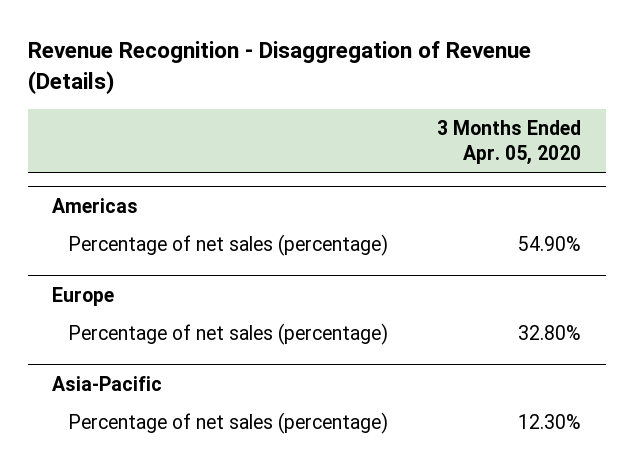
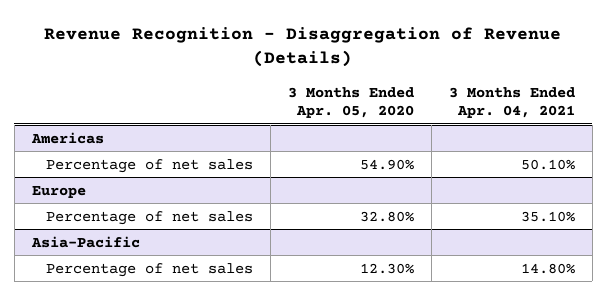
none -> [448,86,575,119] 3 Months Ended Apr. 04, 2021
[68,234,389,257] Percentage of net sales (percentage) -> [46,158,254,173] Percentage of net sales
[68,323,389,346] Percentage of net sales (percentage) -> [46,210,254,225] Percentage of net sales
[68,412,389,435] Percentage of net sales (percentage) -> [46,262,254,277] Percentage of net sales

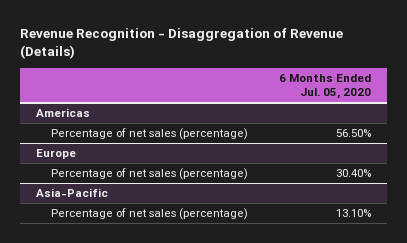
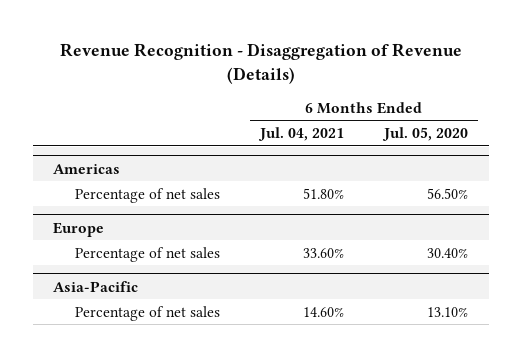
none -> [257,127,344,142] Jul. 04, 2021
[50,128,248,141] Percentage of net sales (percentage) -> [74,187,220,203] Percentage of net sales
[50,168,248,181] Percentage of net sales (percentage) -> [74,246,220,262] Percentage of net sales
[50,208,248,221] Percentage of net sales (percentage) -> [74,305,220,321] Percentage of net sales

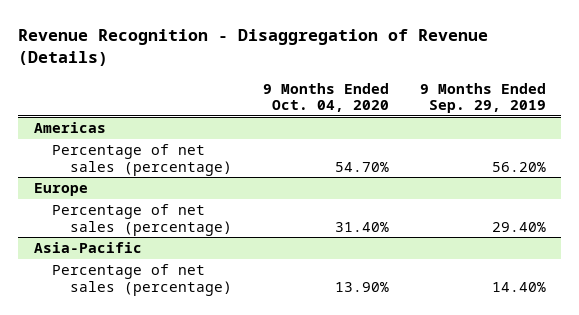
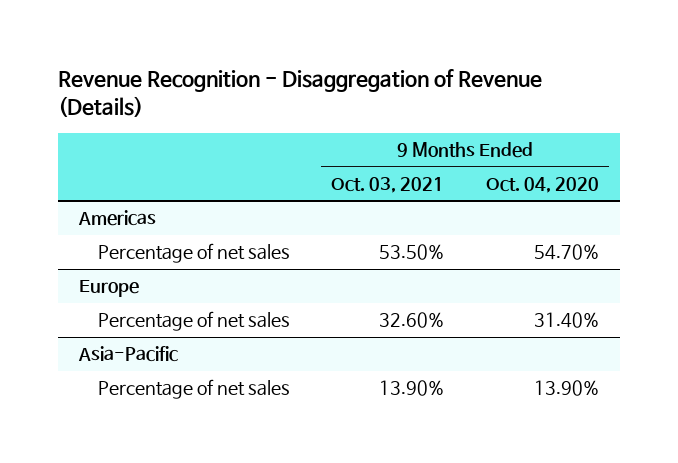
[419,82,546,114] 9 Months Ended Sep. 29, 2019 -> none
none -> [331,176,445,193] Oct. 03, 2021
[51,143,232,176] Percentage of net sales (percentage) -> [97,243,290,264] Percentage of net sales
[51,203,232,236] Percentage of net sales (percentage) -> [97,311,290,332] Percentage of net sales
[51,263,232,296] Percentage of net sales (percentage) -> [97,379,290,400] Percentage of net sales

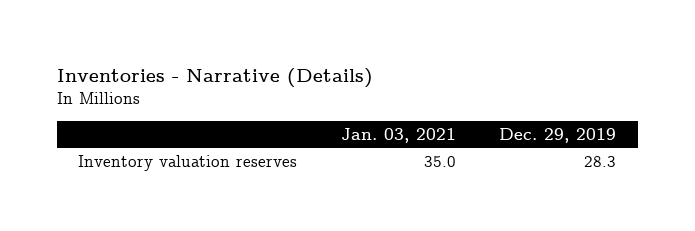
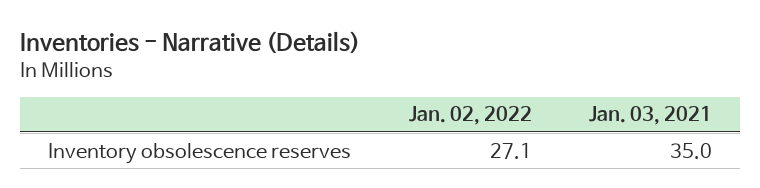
[499,127,617,143] Dec. 29, 2019 -> none
none -> [408,106,532,126] Jan. 02, 2022
[78,154,298,171] Inventory valuation reserves -> [48,142,352,164] Inventory obsolescence reserves

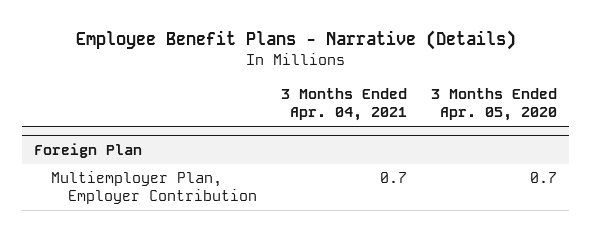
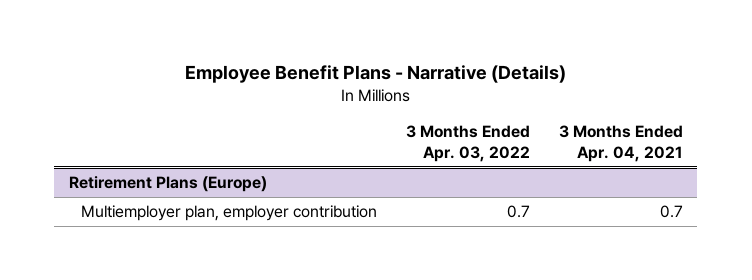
[431,87,558,121] 3 Months Ended Apr. 05, 2020 -> none
none -> [406,125,531,162] 3 Months Ended Apr. 03, 2022
[34,143,143,159] Foreign Plan -> [68,176,267,193] Retirement Plans (Europe)
[50,171,257,205] Multiemployer Plan, Employer Contribution -> [81,205,378,222] Multiemployer plan, employer contribution

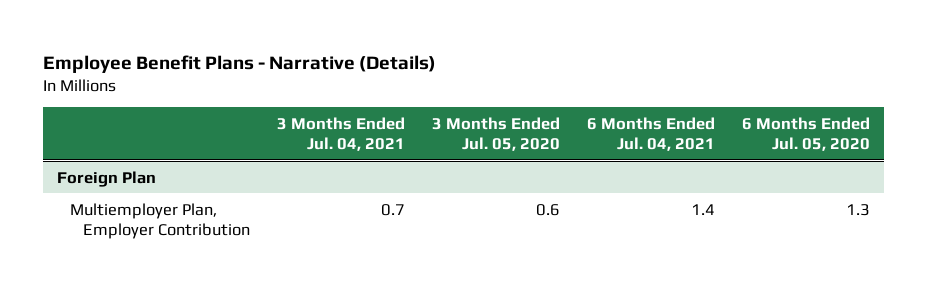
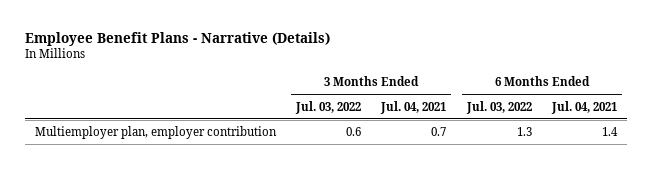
[431,116,560,151] 3 Months Ended Jul. 05, 2020 -> none
[742,116,871,151] 6 Months Ended Jul. 05, 2020 -> none
none -> [295,100,362,114] Jul. 03, 2022
none -> [465,100,532,114] Jul. 03, 2022
[56,170,156,187] Foreign Plan -> none
[69,202,250,239] Multiemployer Plan, Employer Contribution -> [34,126,277,140] Multiemployer plan, employer contribution

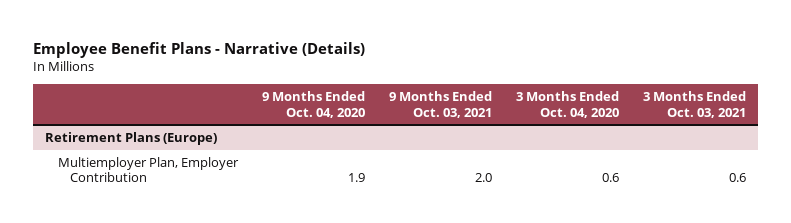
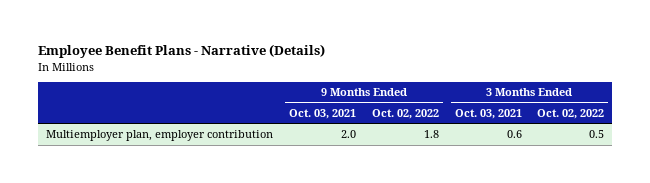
[261,91,365,118] 9 Months Ended Oct. 04, 2020 -> none
[515,91,619,118] 3 Months Ended Oct. 04, 2020 -> none
none -> [371,108,439,119] Oct. 02, 2022
none -> [537,108,605,119] Oct. 02, 2022
[45,131,218,145] Retirement Plans (Europe) -> none
[57,156,239,183] Multiemployer Plan, Employer Contribution -> [46,130,274,142] Multiemployer plan, employer contribution

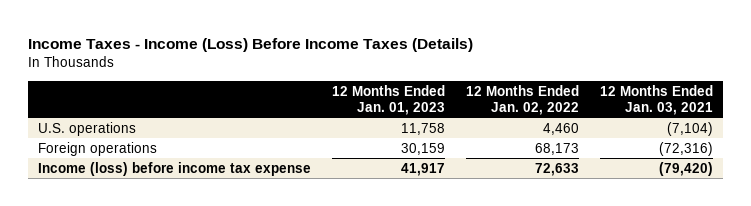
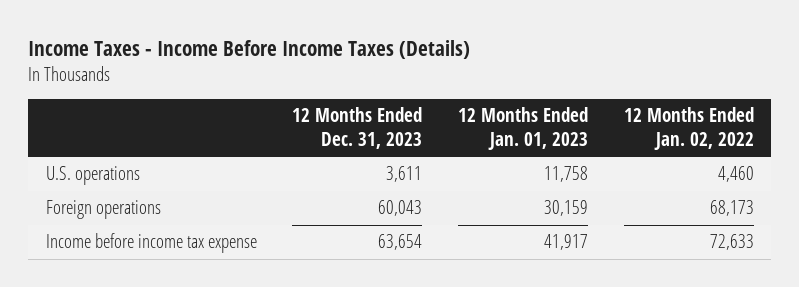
[28,38,474,53] Income Taxes - Income (Loss) Before Income Taxes (Details) -> [27,40,470,60] Income Taxes - Income Before Income Taxes (Details)
[599,84,713,116] 12 Months Ended Jan. 03, 2021 -> none
none -> [292,107,423,149] 12 Months Ended Dec. 31, 2023
[38,161,312,176] Income (loss) before income tax expense -> [45,233,257,254] Income before income tax expense

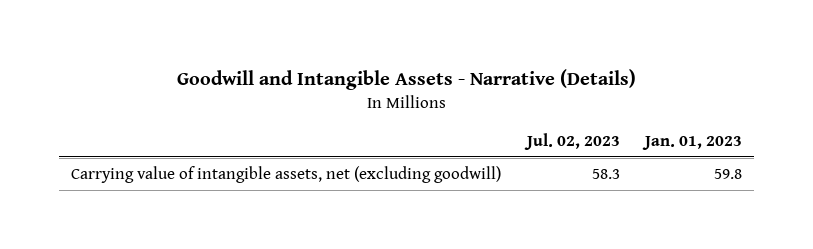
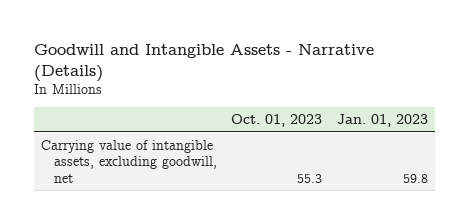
[523,132,620,150] Jul. 02, 2023 -> none
none -> [231,114,323,128] Oct. 01, 2023
[71,166,502,184] Carrying value of intangible assets, net (excluding goodwill) -> [41,139,218,183] Carrying value of intangible assets, excluding goodwill, net

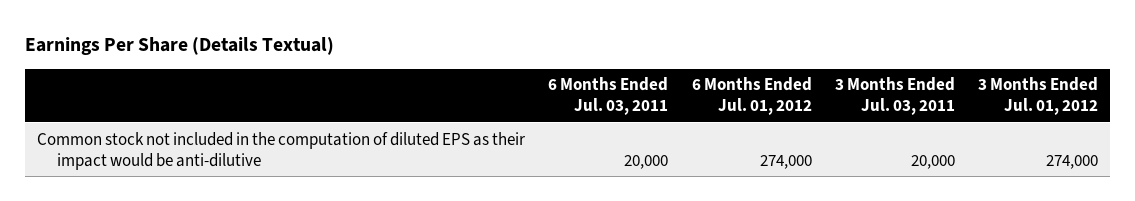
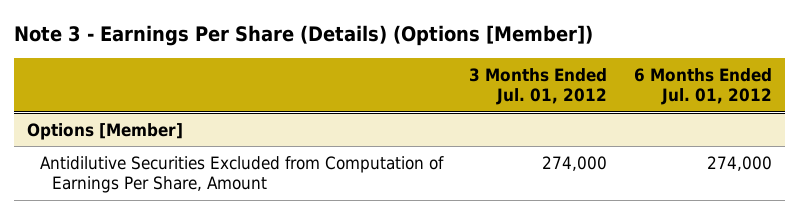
[24,37,334,56] Earnings Per Share (Details Textual) -> [14,24,594,46] Note 3 - Earnings Per Share (Details) (Options [Member])
[548,77,669,116] 6 Months Ended Jul. 03, 2011 -> none
[835,77,956,116] 3 Months Ended Jul. 03, 2011 -> none
none -> [27,122,184,140] Options [Member]
[36,131,525,170] Common stock not included in the computation of diluted EPS as their impact would be anti-dilutive -> [39,155,444,194] Antidilutive Securities Excluded from Computation of Earnings Per Share, Amount

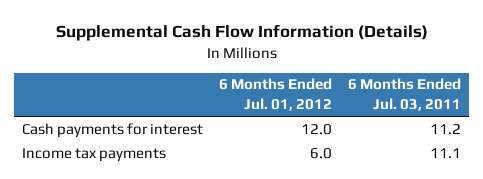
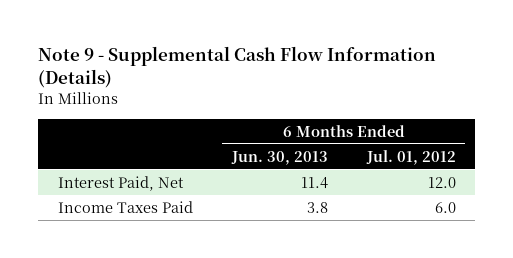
[55,24,428,42] Supplemental Cash Flow Information (Details) -> [38,46,437,89] Note 9 - Supplemental Cash Flow Information (Details)
[348,78,462,111] 6 Months Ended Jul. 03, 2011 -> none
none -> [230,150,328,165] Jun. 30, 2013
[22,122,204,138] Cash payments for interest -> [57,175,184,191] Interest Paid, Net
[22,147,167,162] Income tax payments -> [57,200,193,213] Income Taxes Paid

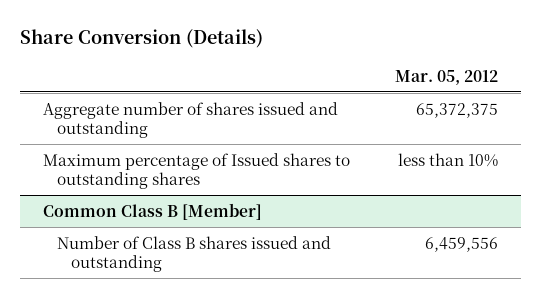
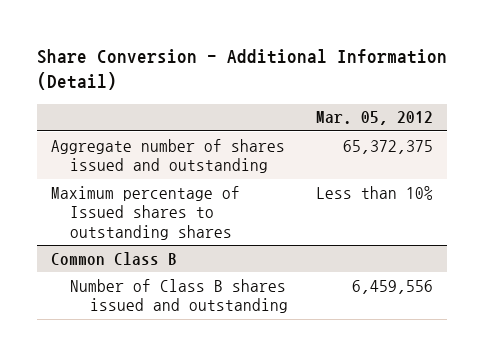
[20,29,264,49] Share Conversion (Details) -> [36,48,447,91] Share Conversion - Additional Information (Detail)
[397,152,498,167] less than 10% -> [316,185,434,200] Less than 10%
[42,202,262,220] Common Class B [Member] -> [50,251,177,265] Common Class B

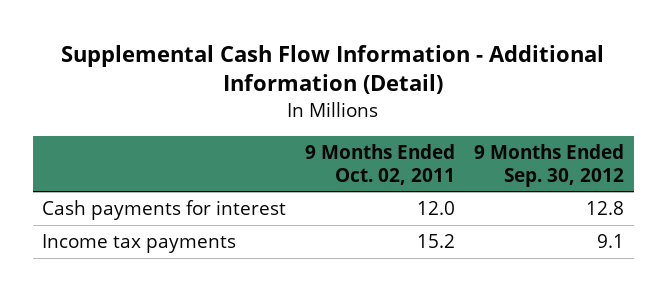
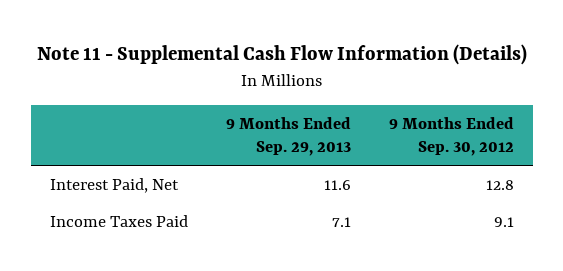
[61,45,605,95] Supplemental Cash Flow Information - Additional Information (Detail) -> [36,44,527,66] Note 11 - Supplemental Cash Flow Information (Details)
[305,143,456,185] 9 Months Ended Oct. 02, 2011 -> none
none -> [225,117,351,157] 9 Months Ended Sep. 29, 2013
[42,199,287,220] Cash payments for interest -> [49,177,179,193] Interest Paid, Net
[42,233,237,253] Income tax payments -> [49,214,188,227] Income Taxes Paid

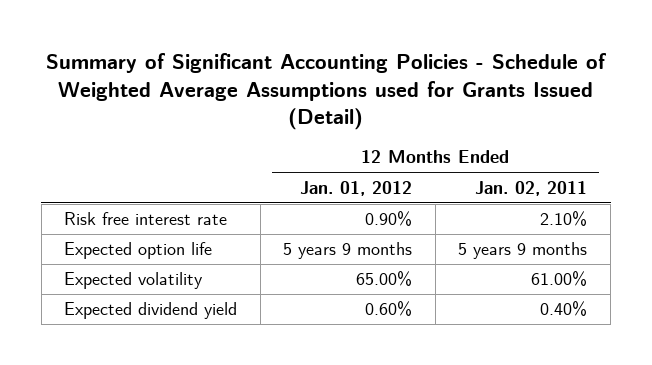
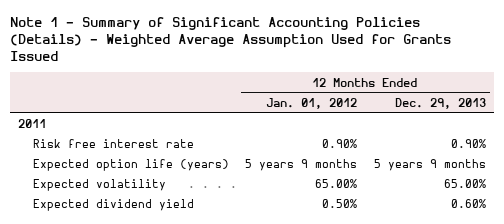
[45,52,606,131] Summary of Significant Accounting Policies - Schedule of Weighted Average Assumptions used for Grants Issued (Detail) -> [10,17,452,62] Note 1 - Summary of Significant Accounting Policies (Details) - Weighted Average Assumption Used for Grants Issued
[475,180,588,196] Jan. 02, 2011 -> none
none -> [394,97,486,109] Dec. 29, 2013
none -> [18,119,47,129] 2011
[64,242,213,260] Expected option life -> [32,159,229,172] Expected option life (years)
[365,301,413,317] 0.60% -> [322,199,358,209] 0.50%

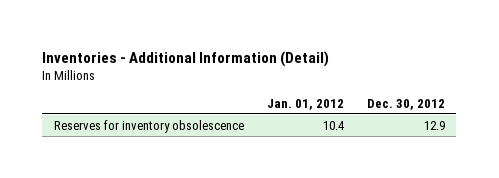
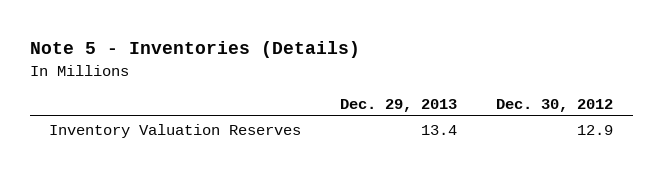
[42,50,330,67] Inventories - Additional Information (Detail) -> [29,41,360,59] Note 5 - Inventories (Details)
[266,99,344,111] Jan. 01, 2012 -> none
none -> [340,98,458,112] Dec. 29, 2013
[53,119,244,133] Reserves for inventory obsolescence -> [49,123,302,138] Inventory Valuation Reserves

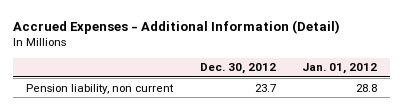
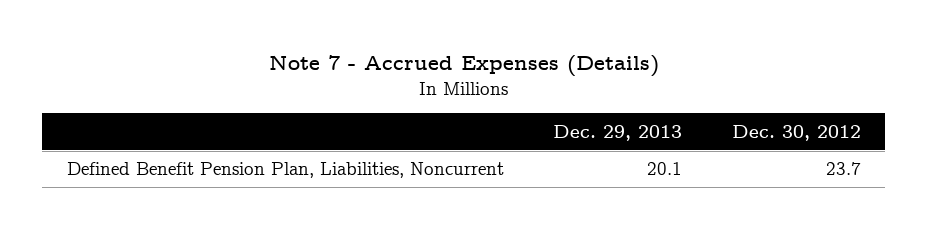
[12,19,340,34] Accrued Expenses - Additional Information (Detail) -> [268,55,659,78] Note 7 - Accrued Expenses (Details)
[302,63,378,75] Jan. 01, 2012 -> none
none -> [553,124,683,141] Dec. 29, 2013
[26,83,175,94] Pension liability, non current -> [66,162,504,179] Defined Benefit Pension Plan, Liabilities, Noncurrent

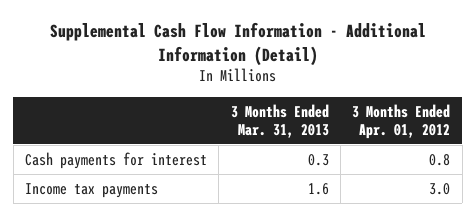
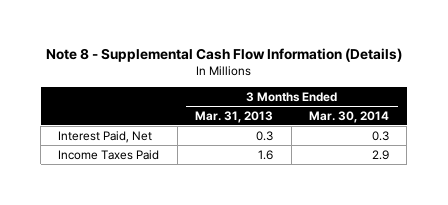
[49,21,426,66] Supplemental Cash Flow Information - Additional Information (Detail) -> [45,48,402,63] Note 8 - Supplemental Cash Flow Information (Details)
[352,103,451,139] 3 Months Ended Apr. 01, 2012 -> none
none -> [309,110,390,123] Mar. 30, 2014
[25,151,208,169] Cash payments for interest -> [58,130,153,143] Interest Paid, Net
[25,182,159,198] Income tax payments -> [58,149,160,160] Income Taxes Paid

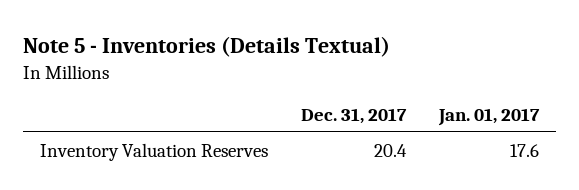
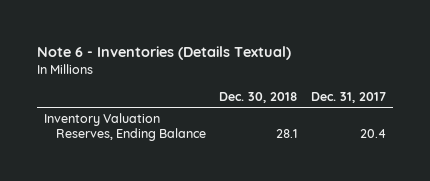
[23,35,391,57] Note 5 - Inventories (Details Textual) -> [37,45,292,60] Note 6 - Inventories (Details Textual)
[438,108,541,127] Jan. 01, 2017 -> none
none -> [219,92,298,104] Dec. 30, 2018
[39,142,268,161] Inventory Valuation Reserves -> [44,113,206,141] Inventory Valuation Reserves, Ending Balance

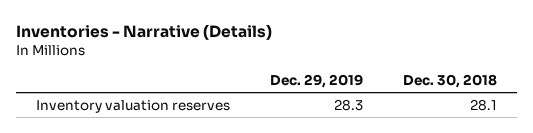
[37,45,292,60] Note 6 - Inventories (Details Textual) -> [15,23,272,40] Inventories - Narrative (Details)
[310,92,386,104] Dec. 31, 2017 -> none
none -> [269,74,363,89] Dec. 29, 2019
[44,113,206,141] Inventory Valuation Reserves, Ending Balance -> [35,99,230,113] Inventory valuation reserves

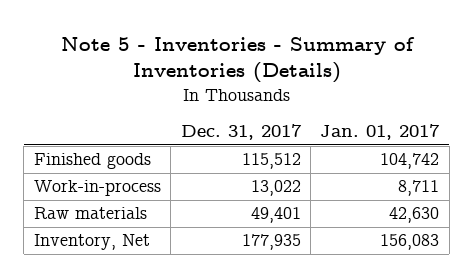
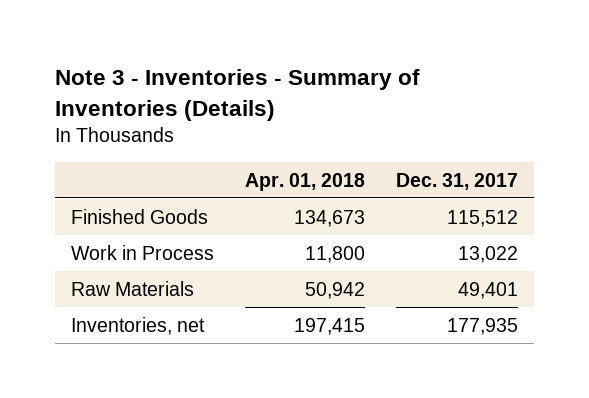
[60,36,415,84] Note 5 - Inventories - Summary of Inventories (Details) -> [54,69,420,121] Note 3 - Inventories - Summary of Inventories (Details)
[320,124,441,141] Jan. 01, 2017 -> none
none -> [245,172,366,191] Apr. 01, 2018
[33,153,151,170] Finished goods -> [70,208,208,224] Finished Goods
[33,180,161,197] Work-in-process -> [70,244,214,260] Work in Process
[33,207,147,220] Raw materials -> [70,280,194,296] Raw Materials
[33,234,150,251] Inventory, Net -> [70,316,205,335] Inventories, net

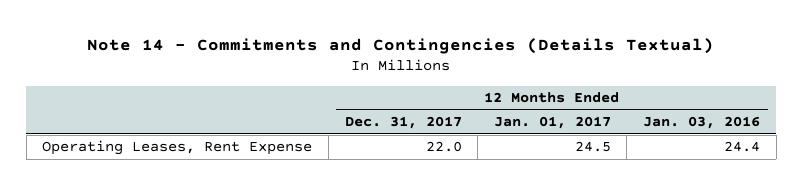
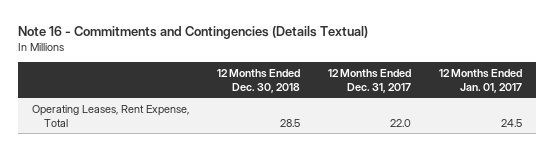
[87,37,715,54] Note 14 - Commitments and Contingencies (Details Textual) -> [18,25,369,39] Note 16 - Commitments and Contingencies (Details Textual)
[643,116,761,130] Jan. 03, 2016 -> none
none -> [217,68,301,93] 12 Months Ended Dec. 30, 2018
[42,140,313,156] Operating Leases, Rent Expense -> [32,104,190,127] Operating Leases, Rent Expense, Total

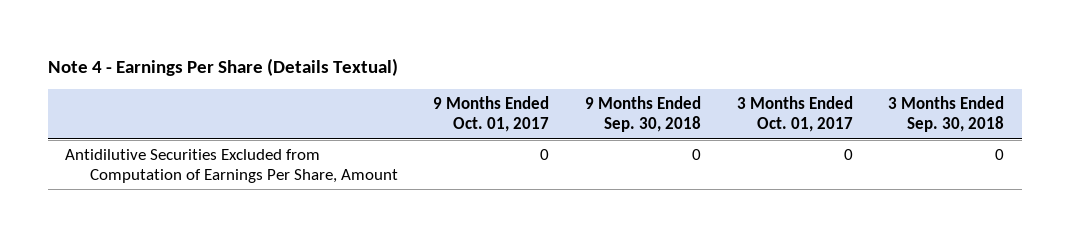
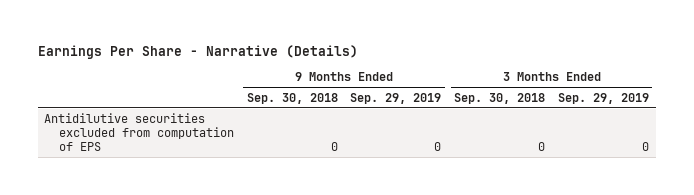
[47,57,398,76] Note 4 - Earnings Per Share (Details Textual) -> [38,44,359,59] Earnings Per Share - Narrative (Details)
[433,96,550,133] 9 Months Ended Oct. 01, 2017 -> none
[736,96,853,133] 3 Months Ended Oct. 01, 2017 -> none
none -> [350,92,442,104] Sep. 29, 2019
none -> [558,92,650,104] Sep. 29, 2019
[65,149,398,183] Antidilutive Securities Excluded from Computation of Earnings Per Share, Amount -> [44,113,234,151] Antidilutive securities excluded from computation of EPS

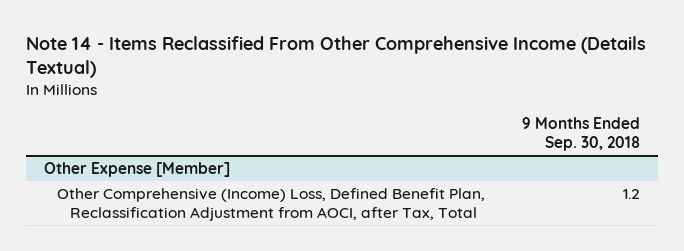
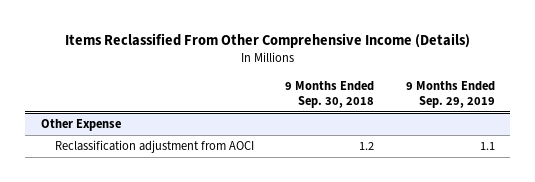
[25,36,646,79] Note 14 - Items Reclassified From Other Comprehensive Income (Details Textual) -> [64,32,470,48] Items Reclassified From Other Comprehensive Income (Details)
none -> [405,80,495,109] 9 Months Ended Sep. 29, 2019
[44,161,231,177] Other Expense [Member] -> [40,119,121,132] Other Expense
[57,187,486,222] Other Comprehensive (Income) Loss, Defined Benefit Plan, Reclassification Adjustment from AOCI, after Tax, Total -> [54,140,254,154] Reclassification adjustment from AOCI

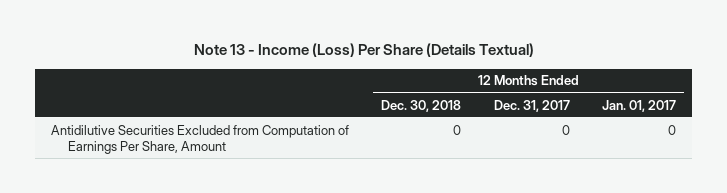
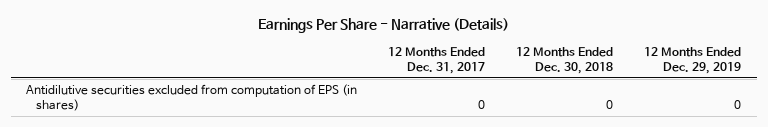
[193,43,534,58] Note 13 - Income (Loss) Per Share (Details Textual) -> [257,17,509,33] Earnings Per Share - Narrative (Details)
[602,99,677,112] Jan. 01, 2017 -> none
none -> [644,46,742,74] 12 Months Ended Dec. 29, 2019
[51,124,350,154] Antidilutive Securities Excluded from Computation of Earnings Per Share, Amount -> [26,84,358,112] Antidilutive securities excluded from computation of EPS (in shares)

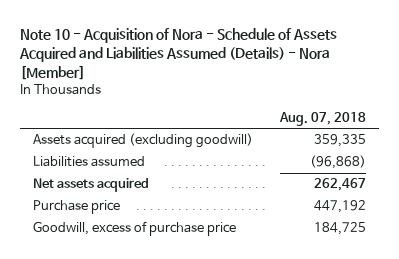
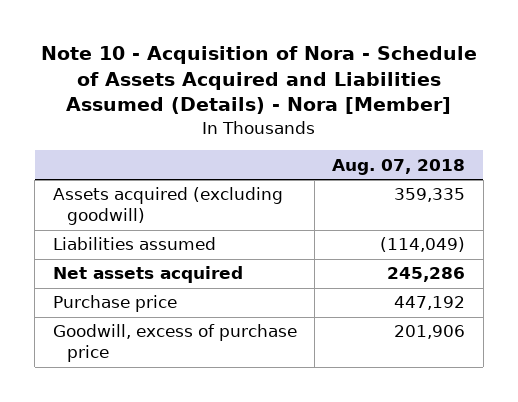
[309,155,366,170] (96,868) -> [380,237,466,253] (114,049)
[313,178,366,192] 262,467 -> [387,267,466,283] 245,286
[313,222,366,236] 184,725 -> [394,325,466,340] 201,906

